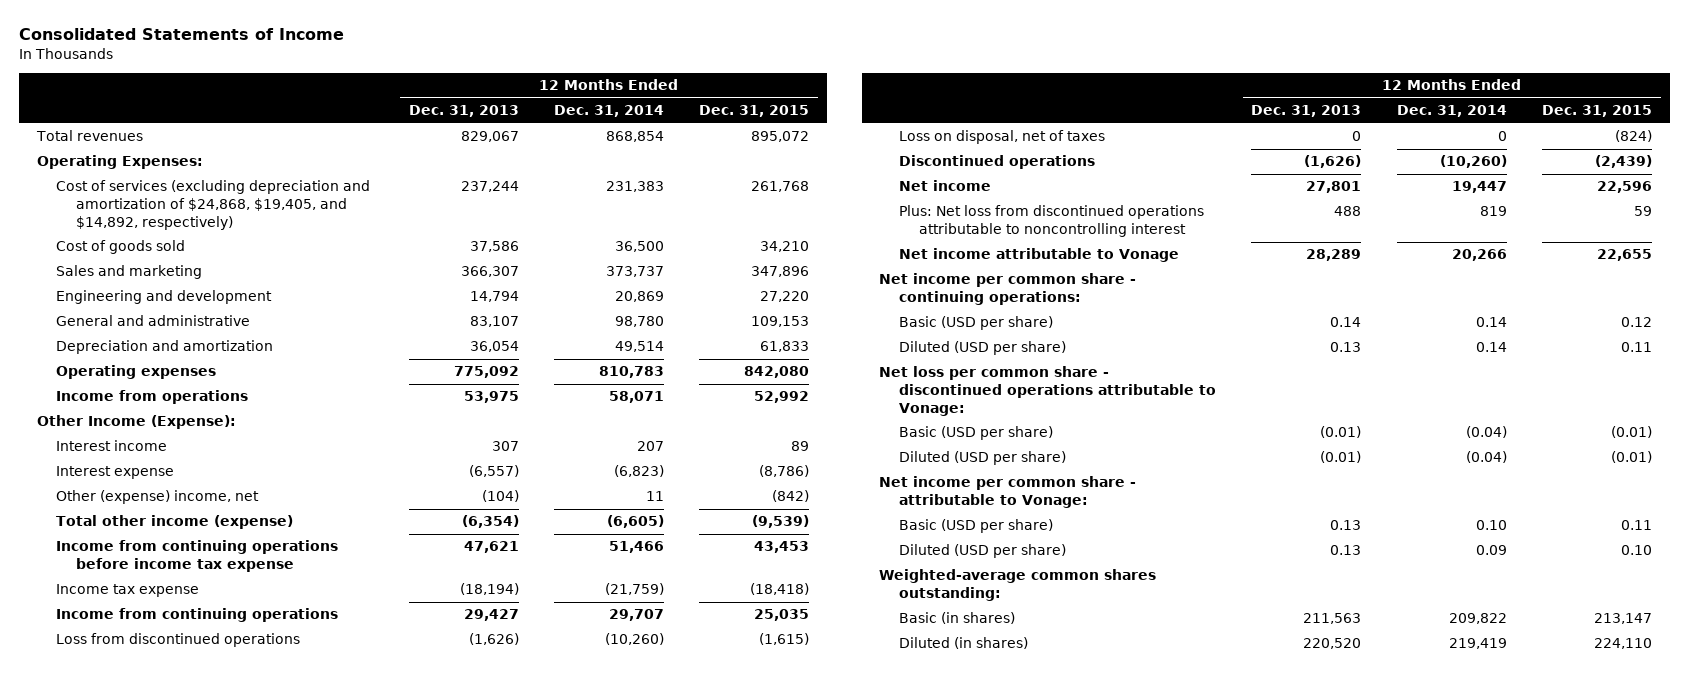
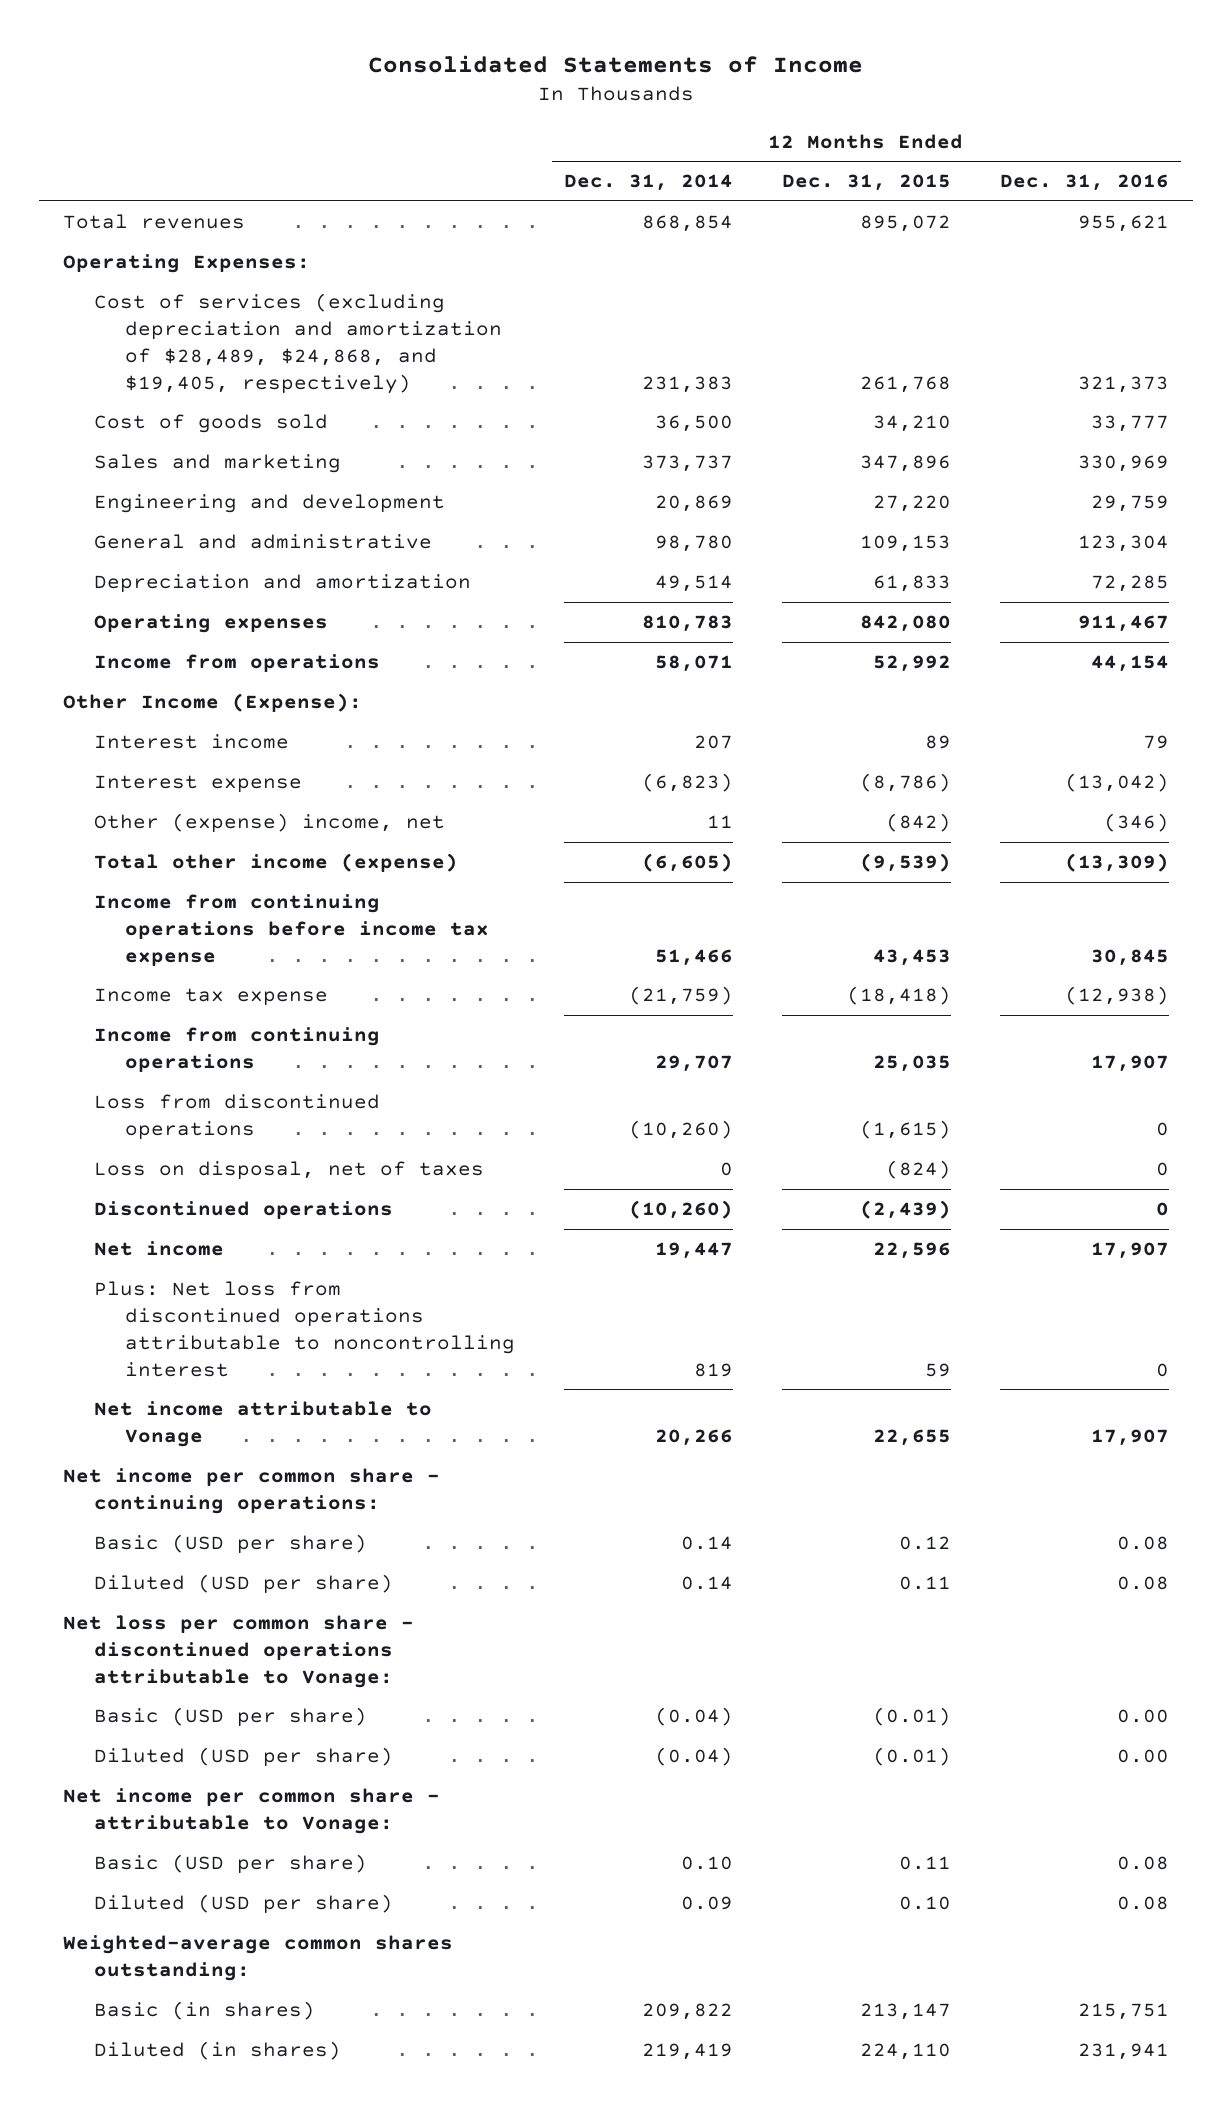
[408,105,519,118] Dec. 31, 2013 -> none
none -> [999,174,1169,192] Dec. 31, 2016
[56,180,371,231] Cost of services (excluding depreciation and amortization of $24,868, $19,405, and $14,892, respectively) -> [94,293,502,394] Cost of services (excluding depreciation and amortization of $28,489, $24,868, and $19,405, respectively)

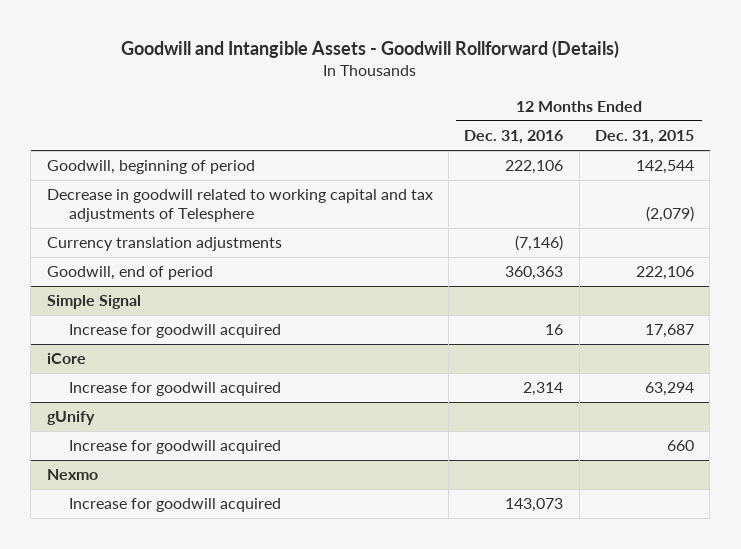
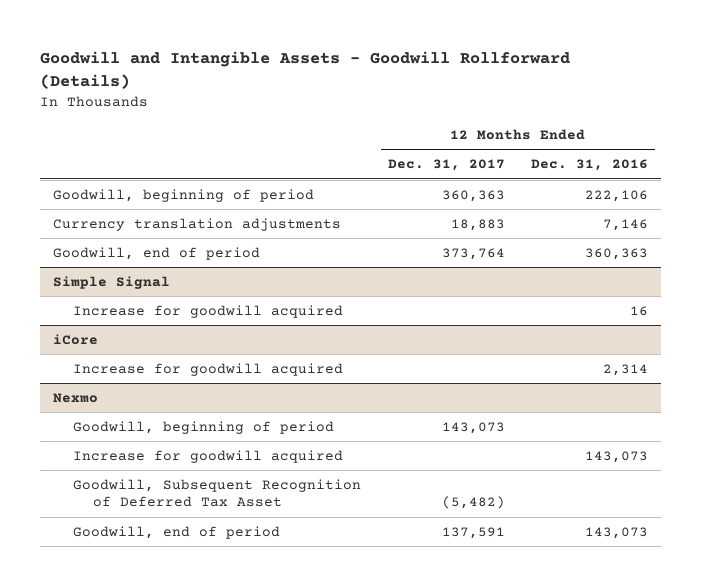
[594,130,694,145] Dec. 31, 2015 -> none
none -> [387,159,505,172] Dec. 31, 2017
[46,189,433,222] Decrease in goodwill related to working capital and tax adjustments of Telesphere -> none
[515,235,564,252] (7,146) -> [603,218,649,231] 7,146
[46,411,95,426] gUnify -> none
[69,440,282,455] Increase for goodwill acquired -> none
none -> [73,420,335,434] Goodwill, beginning of period
none -> [73,478,362,508] Goodwill, Subsequent Recognition of Deferred Tax Asset
none -> [73,525,281,539] Goodwill, end of period

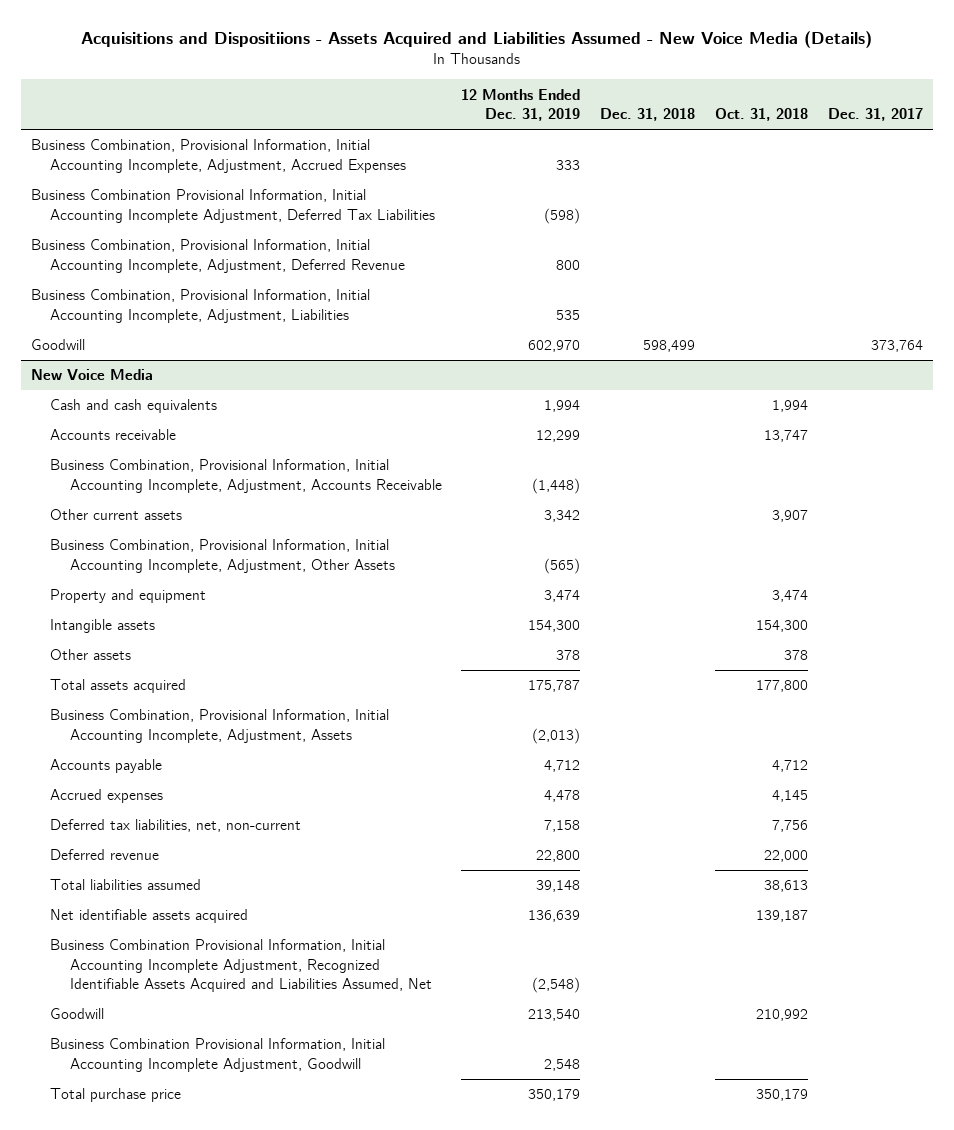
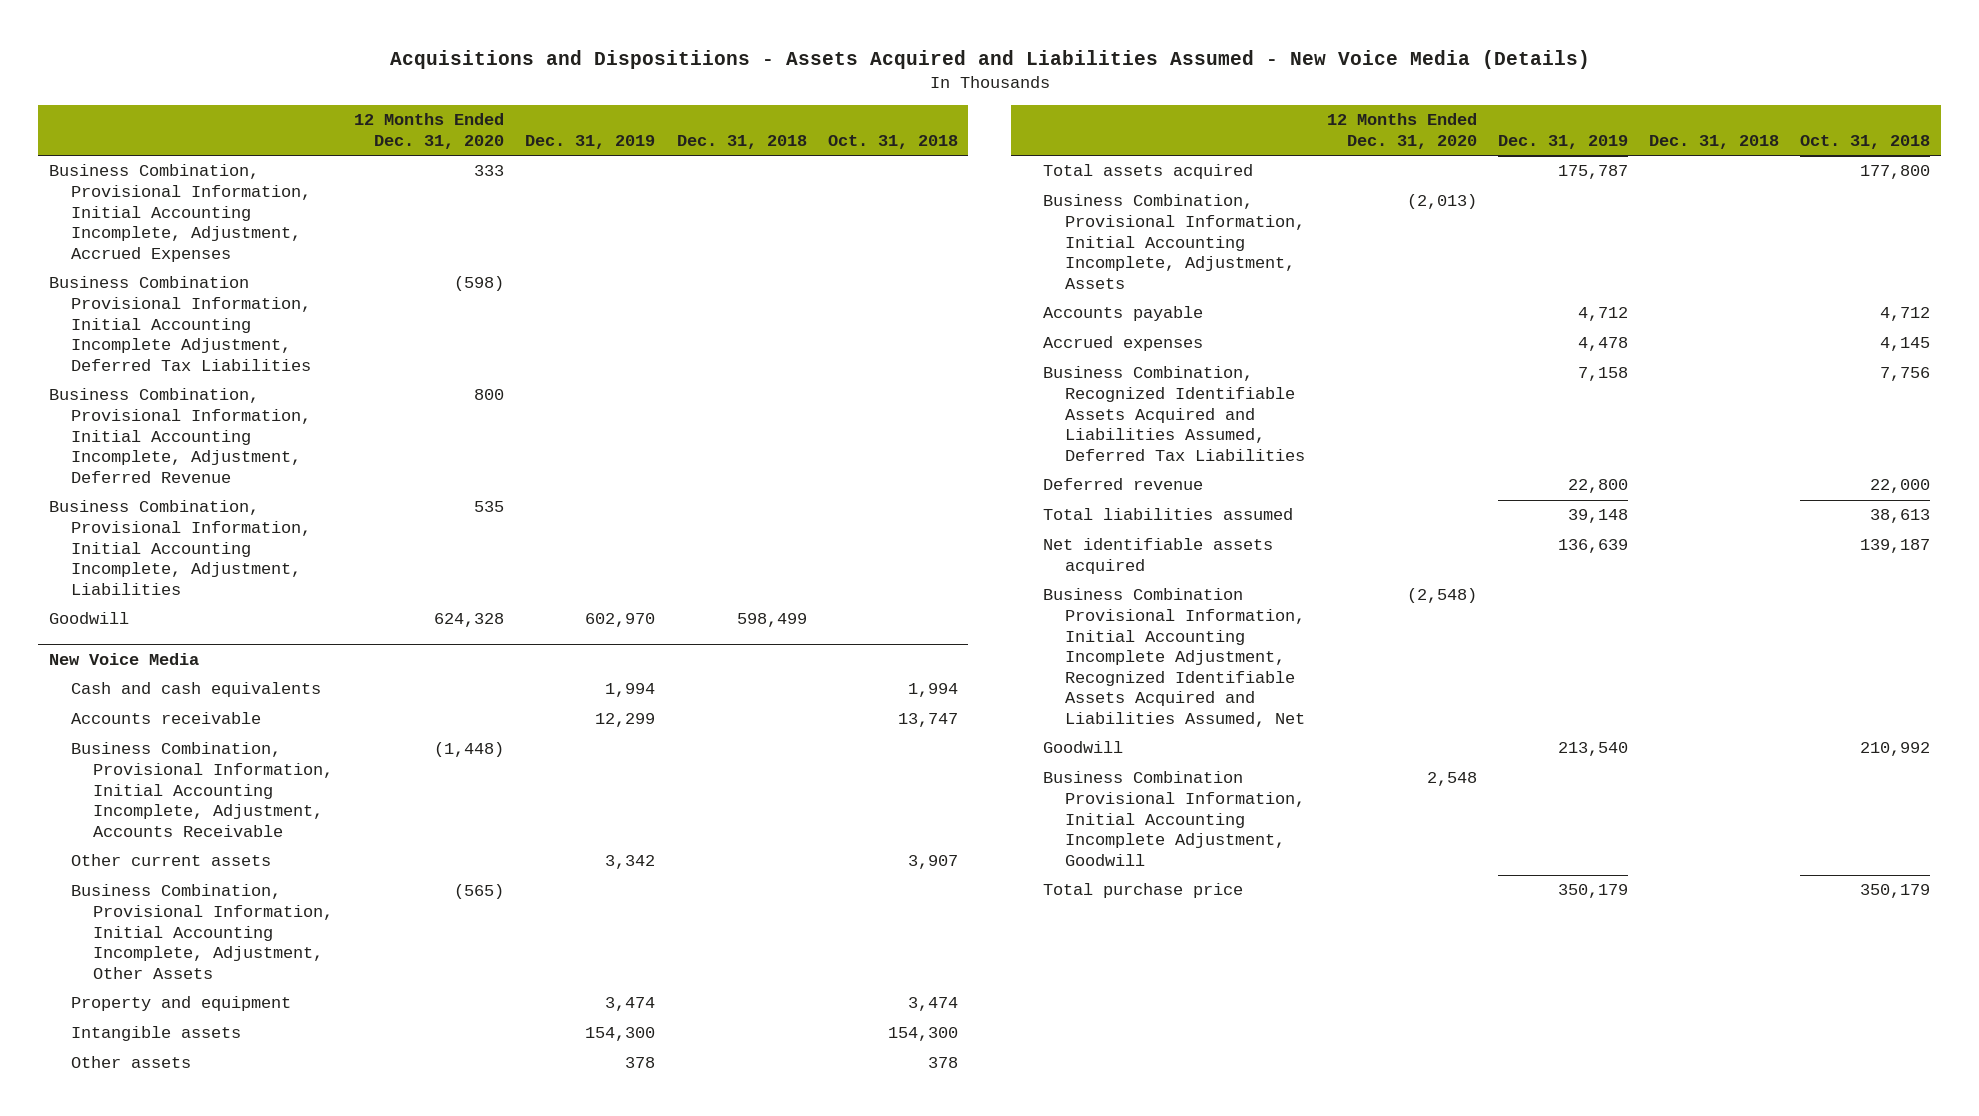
[461,88,581,122] 12 Months Ended Dec. 31, 2019 -> none
[828,108,924,122] Dec. 31, 2017 -> none
none -> [354,113,505,149] 12 Months Ended Dec. 31, 2020
none -> [525,134,656,149] Dec. 31, 2019
[50,819,302,833] Deferred tax liabilities, net, non-current -> [1043,366,1306,461] Business Combination, Recognized Identifiable Assets Acquired and Liabilities Assumed, Deferred Tax Liabilities

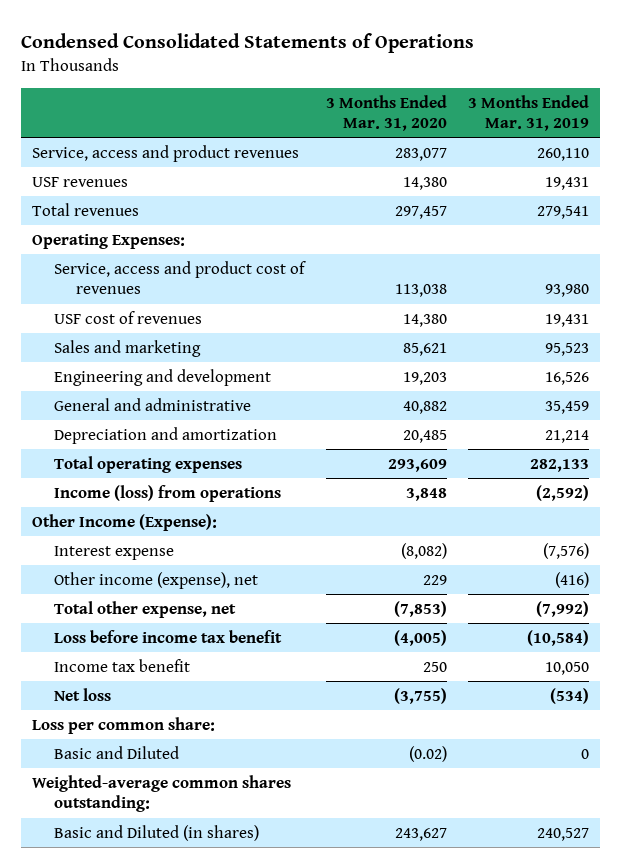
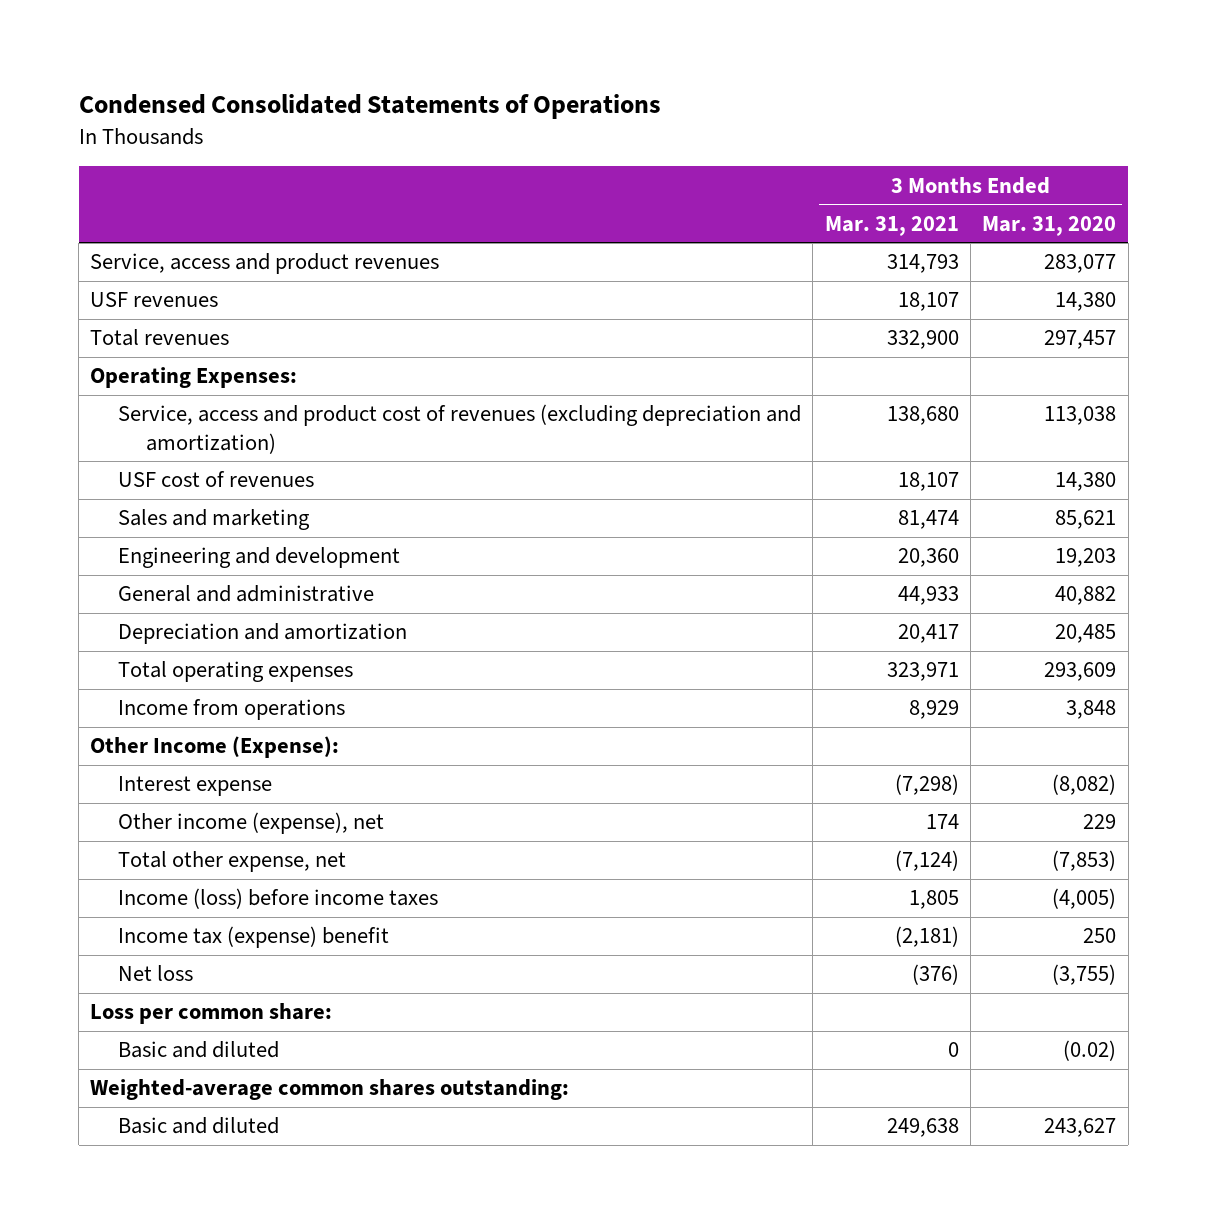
[468,94,590,132] 3 Months Ended Mar. 31, 2019 -> none
none -> [824,215,959,236] Mar. 31, 2021
[53,260,306,295] Service, access and product cost of revenues -> [118,404,802,454] Service, access and product cost of revenues (excluding depreciation and amortization)
[53,484,281,502] Income (loss) from operations -> [118,699,346,721] Income from operations
[53,629,282,643] Loss before income tax benefit -> [118,888,439,910] Income (loss) before income taxes
[53,658,190,672] Income tax benefit -> [118,926,390,949] Income tax (expense) benefit
[53,745,179,759] Basic and Diluted -> [118,1041,280,1059] Basic and diluted
[53,824,259,841] Basic and Diluted (in shares) -> [118,1117,280,1135] Basic and diluted

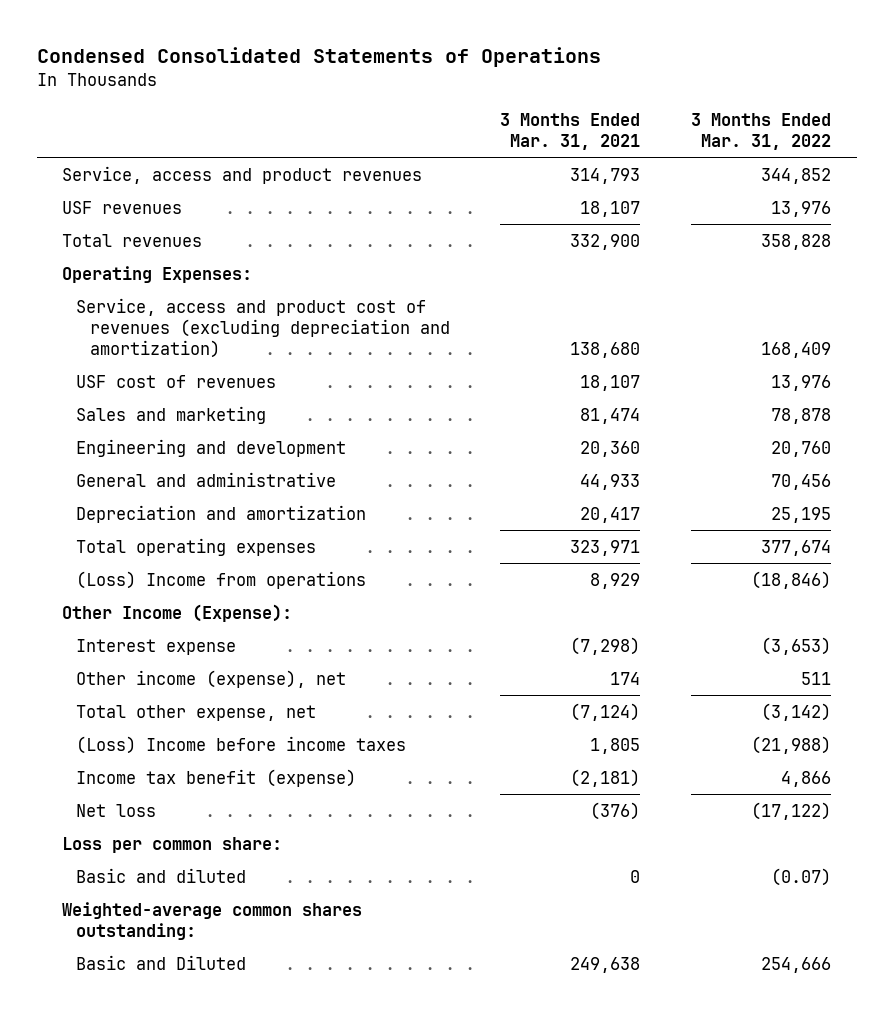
[982,215,1117,236] Mar. 31, 2020 -> none
none -> [691,112,832,150] 3 Months Ended Mar. 31, 2022
[118,699,346,721] Income from operations -> [75,570,366,589] (Loss) Income from operations
[118,888,439,910] Income (loss) before income taxes -> [75,735,406,754] (Loss) Income before income taxes
[118,926,390,949] Income tax (expense) benefit -> [75,768,356,787] Income tax benefit (expense)
[118,1117,280,1135] Basic and diluted -> [75,954,246,970] Basic and Diluted

